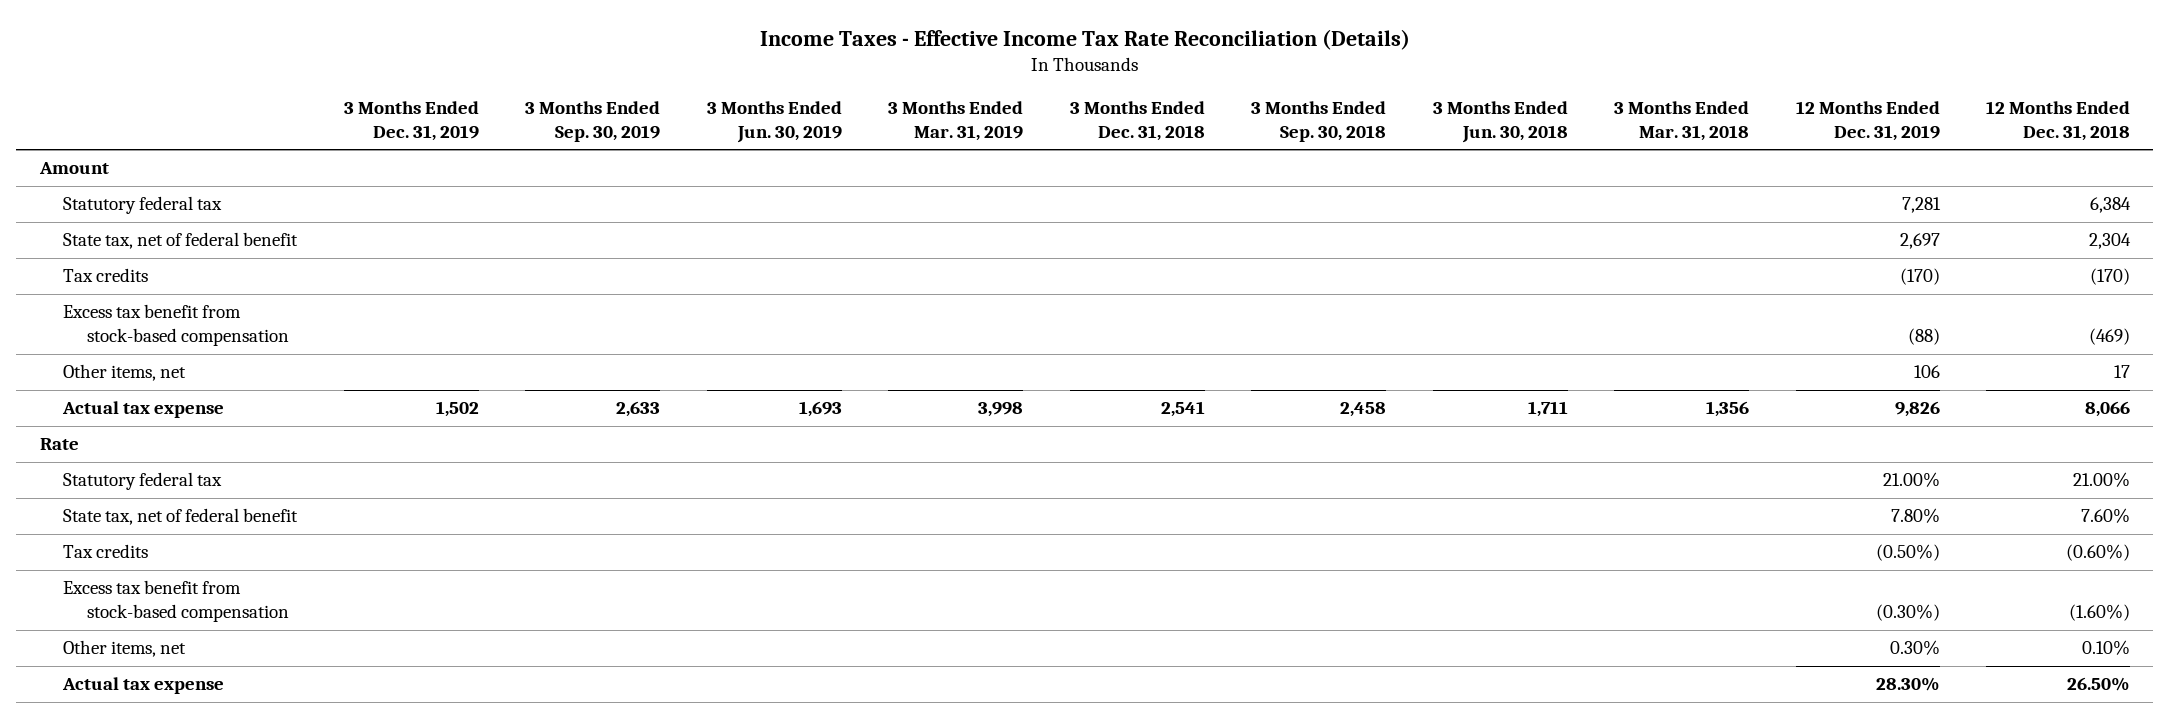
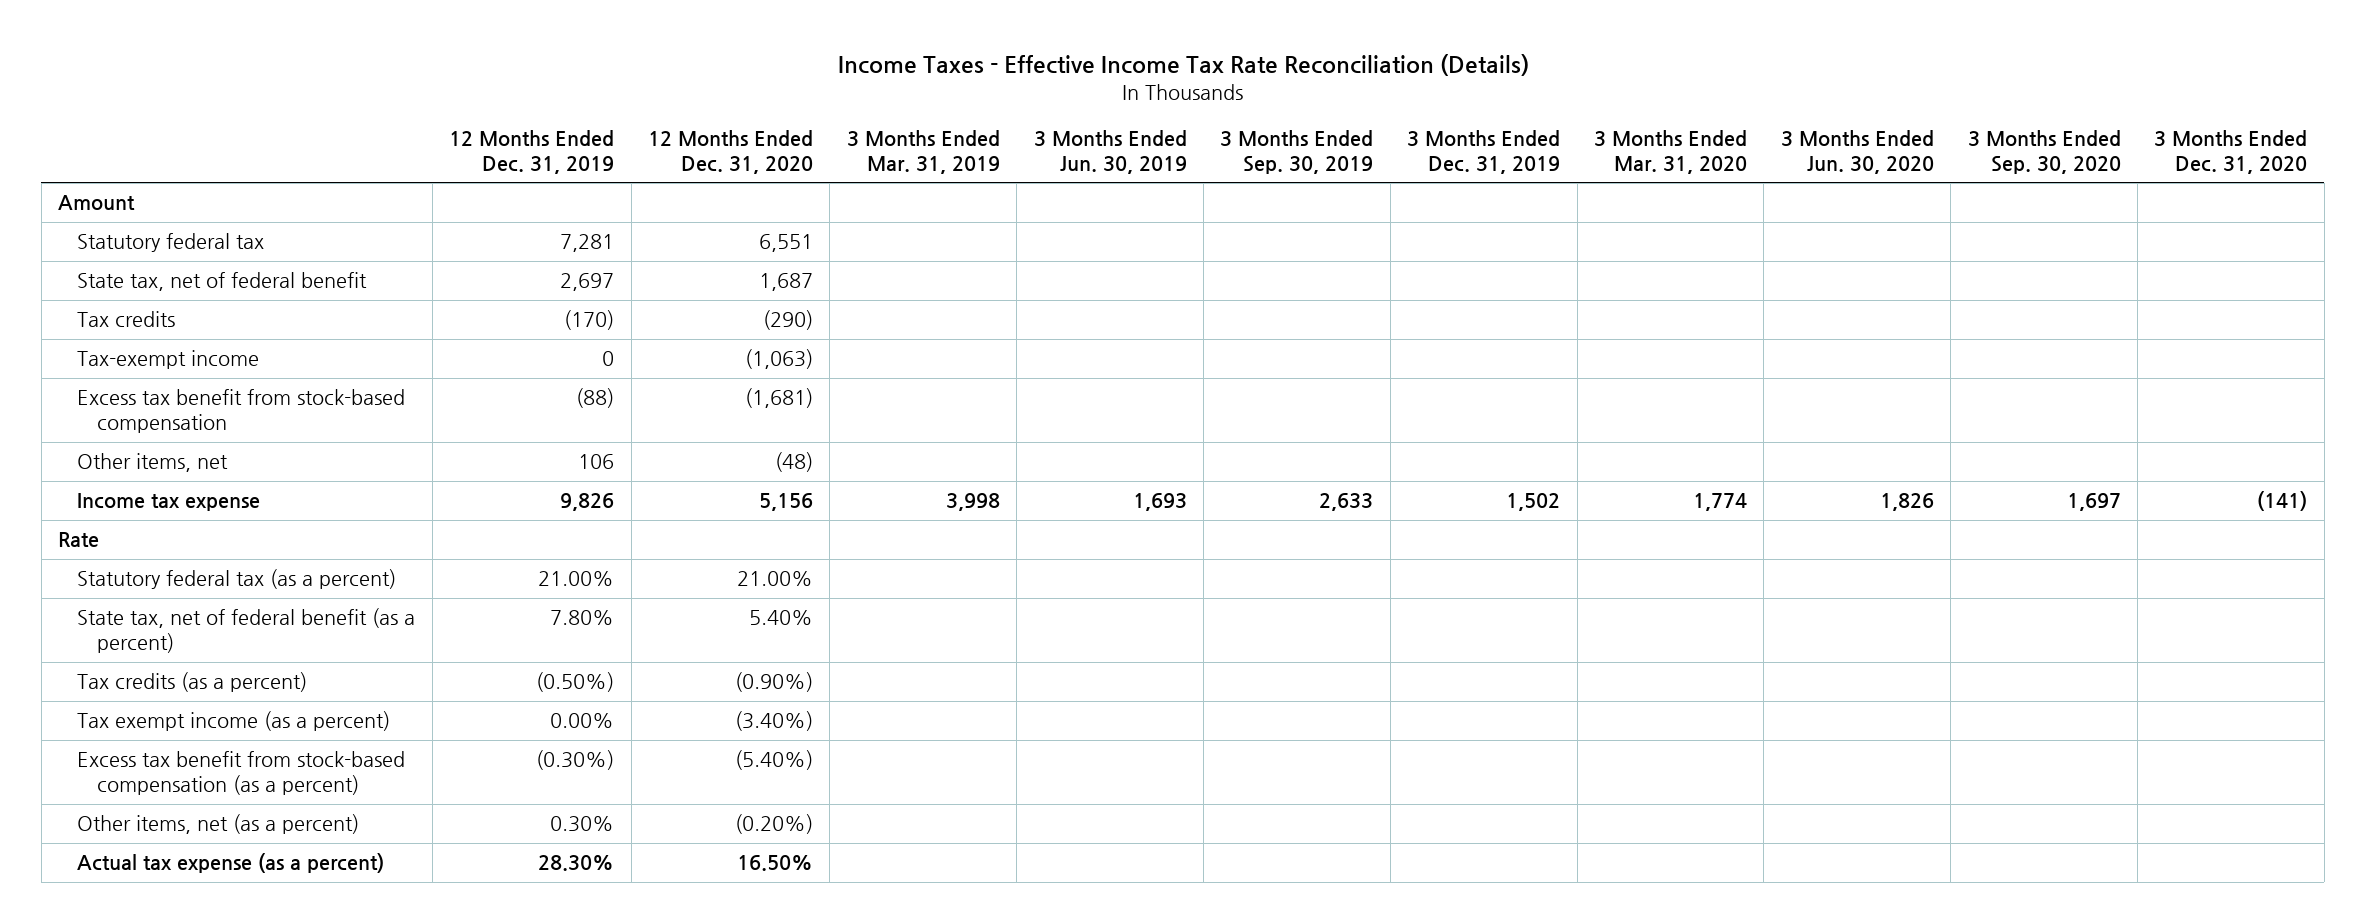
[1069,101,1205,141] 3 Months Ended Dec. 31, 2018 -> none
[1251,101,1387,142] 3 Months Ended Sep. 30, 2018 -> none
[1432,101,1568,143] 3 Months Ended Jun. 30, 2018 -> none
[1614,101,1750,141] 3 Months Ended Mar. 31, 2018 -> none
[1985,101,2130,141] 12 Months Ended Dec. 31, 2018 -> none
none -> [648,129,814,174] 12 Months Ended Dec. 31, 2020
none -> [1594,129,1748,174] 3 Months Ended Mar. 31, 2020
none -> [1780,129,1934,174] 3 Months Ended Jun. 30, 2020
none -> [1967,129,2121,174] 3 Months Ended Sep. 30, 2020
none -> [2154,129,2308,174] 3 Months Ended Dec. 31, 2020
none -> [77,350,260,370] Tax-exempt income
[62,401,225,419] Actual tax expense -> [77,493,261,512] Income tax expense
[63,472,223,491] Statutory federal tax -> [77,569,397,590] Statutory federal tax (as a percent)
[63,508,299,526] State tax, net of federal benefit -> [77,608,416,654] State tax, net of federal benefit (as a percent)
[63,544,149,559] Tax credits -> [77,672,308,693] Tax credits (as a percent)
none -> [77,711,391,732] Tax exempt income (as a percent)
[63,580,289,623] Excess tax benefit from stock-based compensation -> [77,751,406,796] Excess tax benefit from stock-based compensation (as a percent)
[63,640,187,658] Other items, net -> [77,814,360,835] Other items, net (as a percent)
[62,677,225,695] Actual tax expense -> [77,853,385,874] Actual tax expense (as a percent)

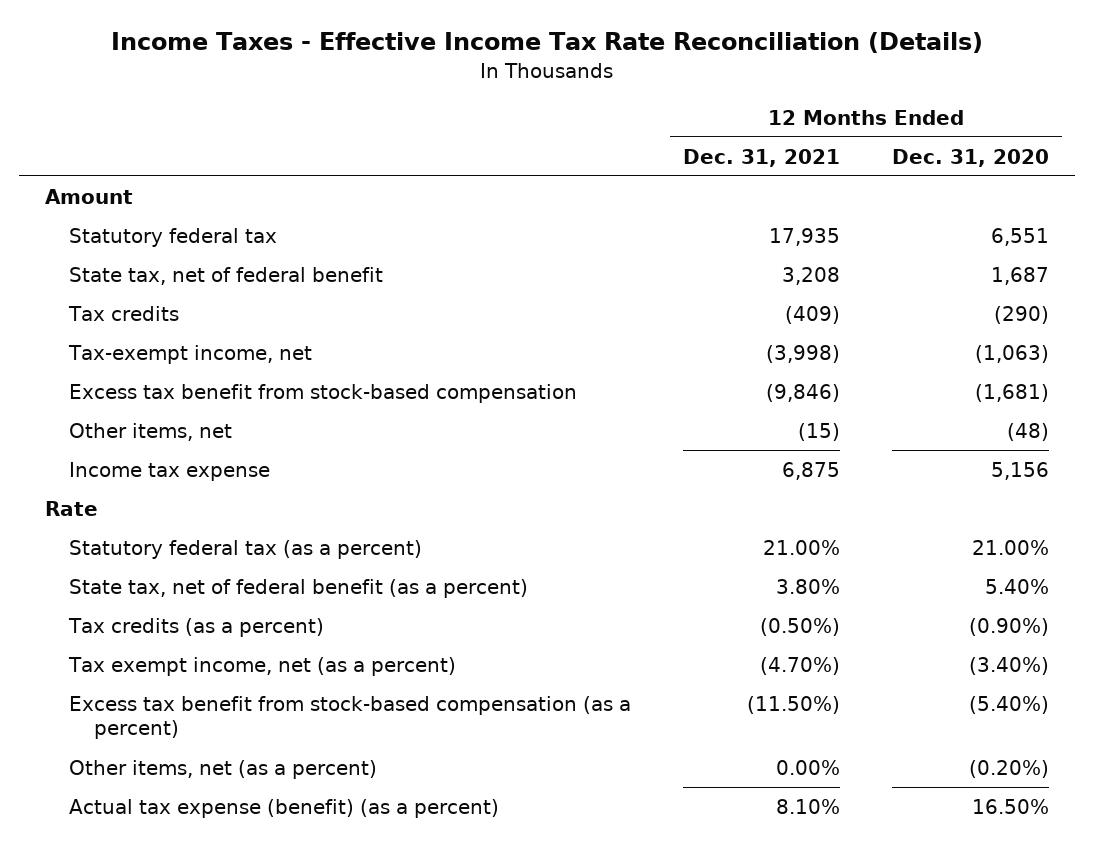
[449,129,615,174] 12 Months Ended Dec. 31, 2019 -> none
[846,129,1000,174] 3 Months Ended Mar. 31, 2019 -> none
[1033,129,1187,174] 3 Months Ended Jun. 30, 2019 -> none
[1220,129,1374,174] 3 Months Ended Sep. 30, 2019 -> none
[1407,129,1561,174] 3 Months Ended Dec. 31, 2019 -> none
[1594,129,1748,174] 3 Months Ended Mar. 31, 2020 -> none
[1780,129,1934,174] 3 Months Ended Jun. 30, 2020 -> none
[1967,129,2121,174] 3 Months Ended Sep. 30, 2020 -> none
[2154,129,2308,174] 3 Months Ended Dec. 31, 2020 -> none
none -> [683,148,841,167] Dec. 31, 2021
[77,350,260,370] Tax-exempt income -> [68,344,313,364] Tax-exempt income, net
[77,711,391,732] Tax exempt income (as a percent) -> [68,656,457,676] Tax exempt income, net (as a percent)
[77,853,385,874] Actual tax expense (as a percent) -> [69,798,500,818] Actual tax expense (benefit) (as a percent)

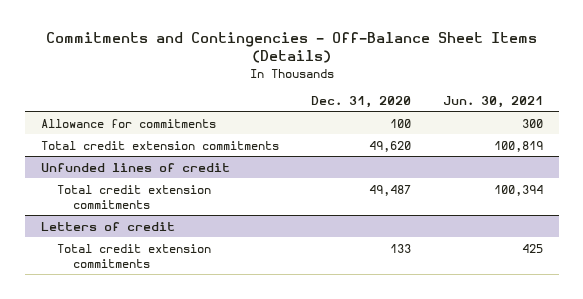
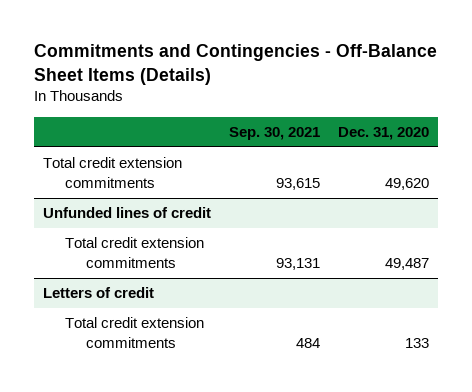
[442,95,543,108] Jun. 30, 2021 -> none
none -> [228,127,320,141] Sep. 30, 2021
[40,118,216,128] Allowance for commitments -> none

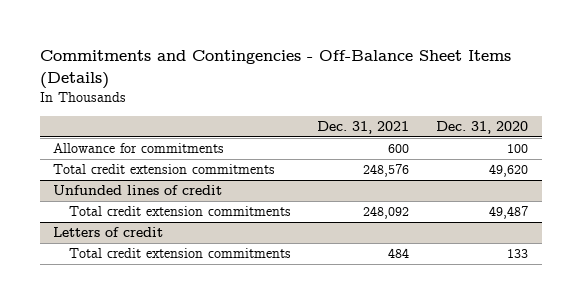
[228,127,320,141] Sep. 30, 2021 -> none
none -> [317,121,410,135] Dec. 31, 2021
none -> [52,143,224,154] Allowance for commitments

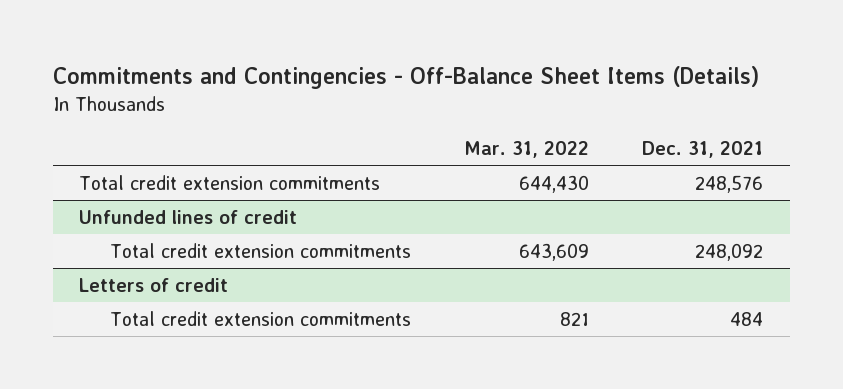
[436,121,529,135] Dec. 31, 2020 -> none
none -> [464,141,590,159] Mar. 31, 2022
[52,143,224,154] Allowance for commitments -> none

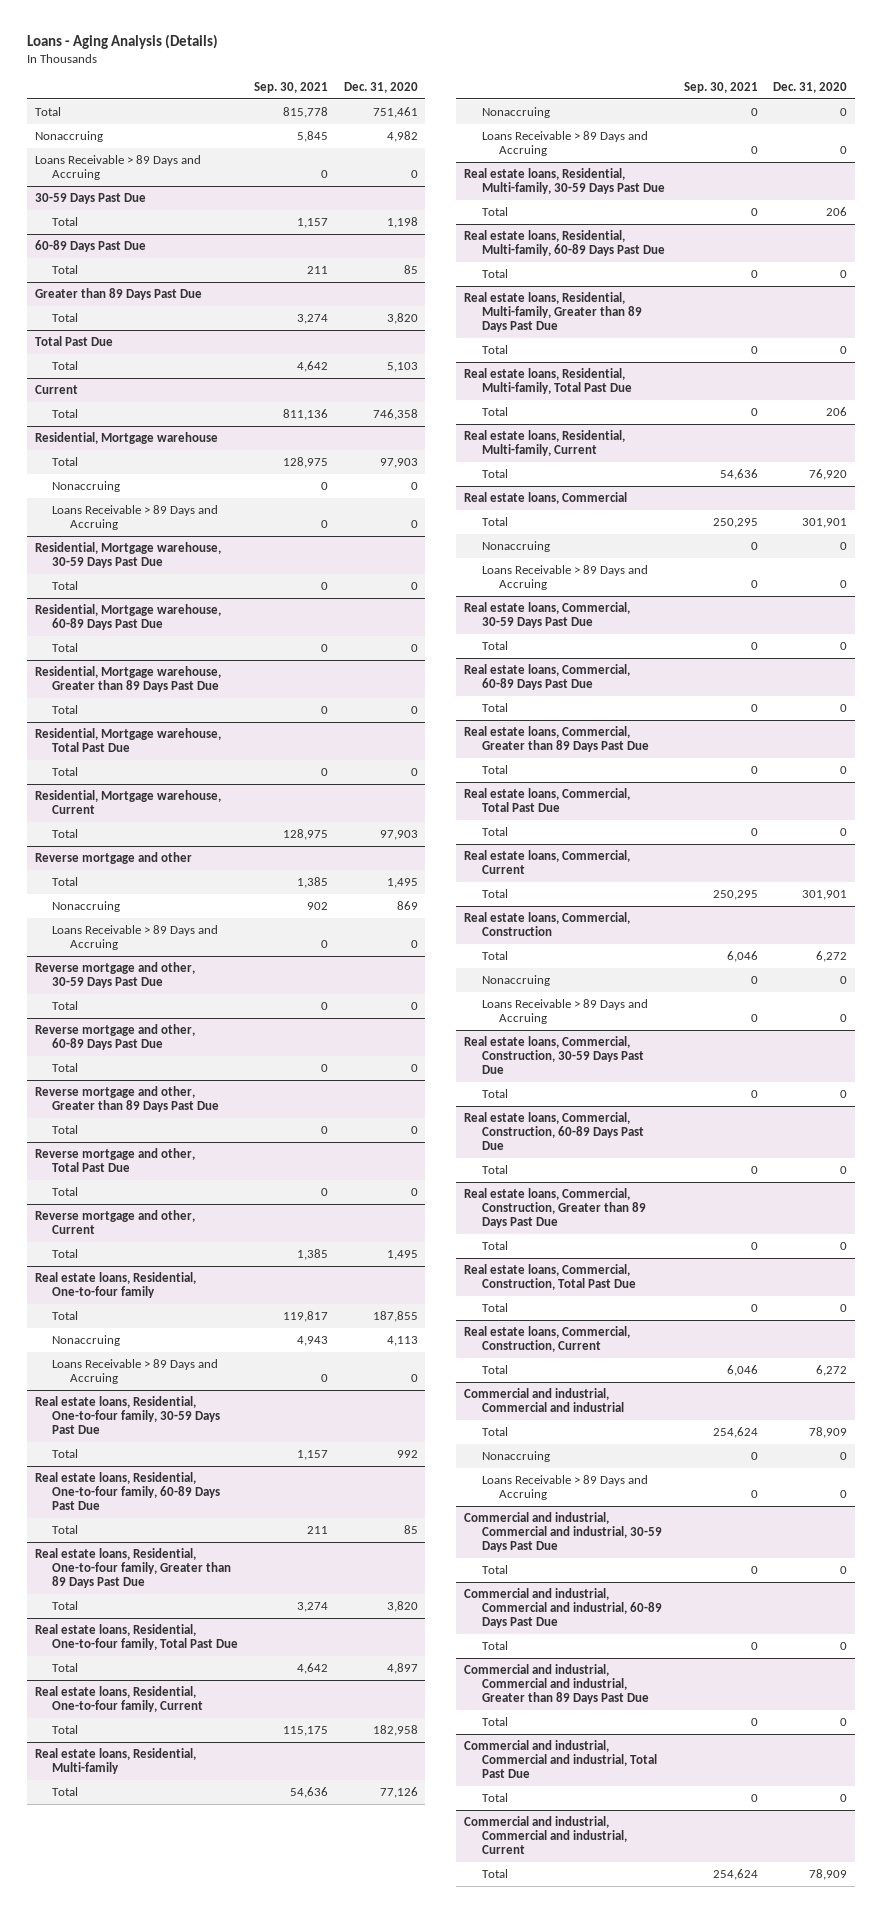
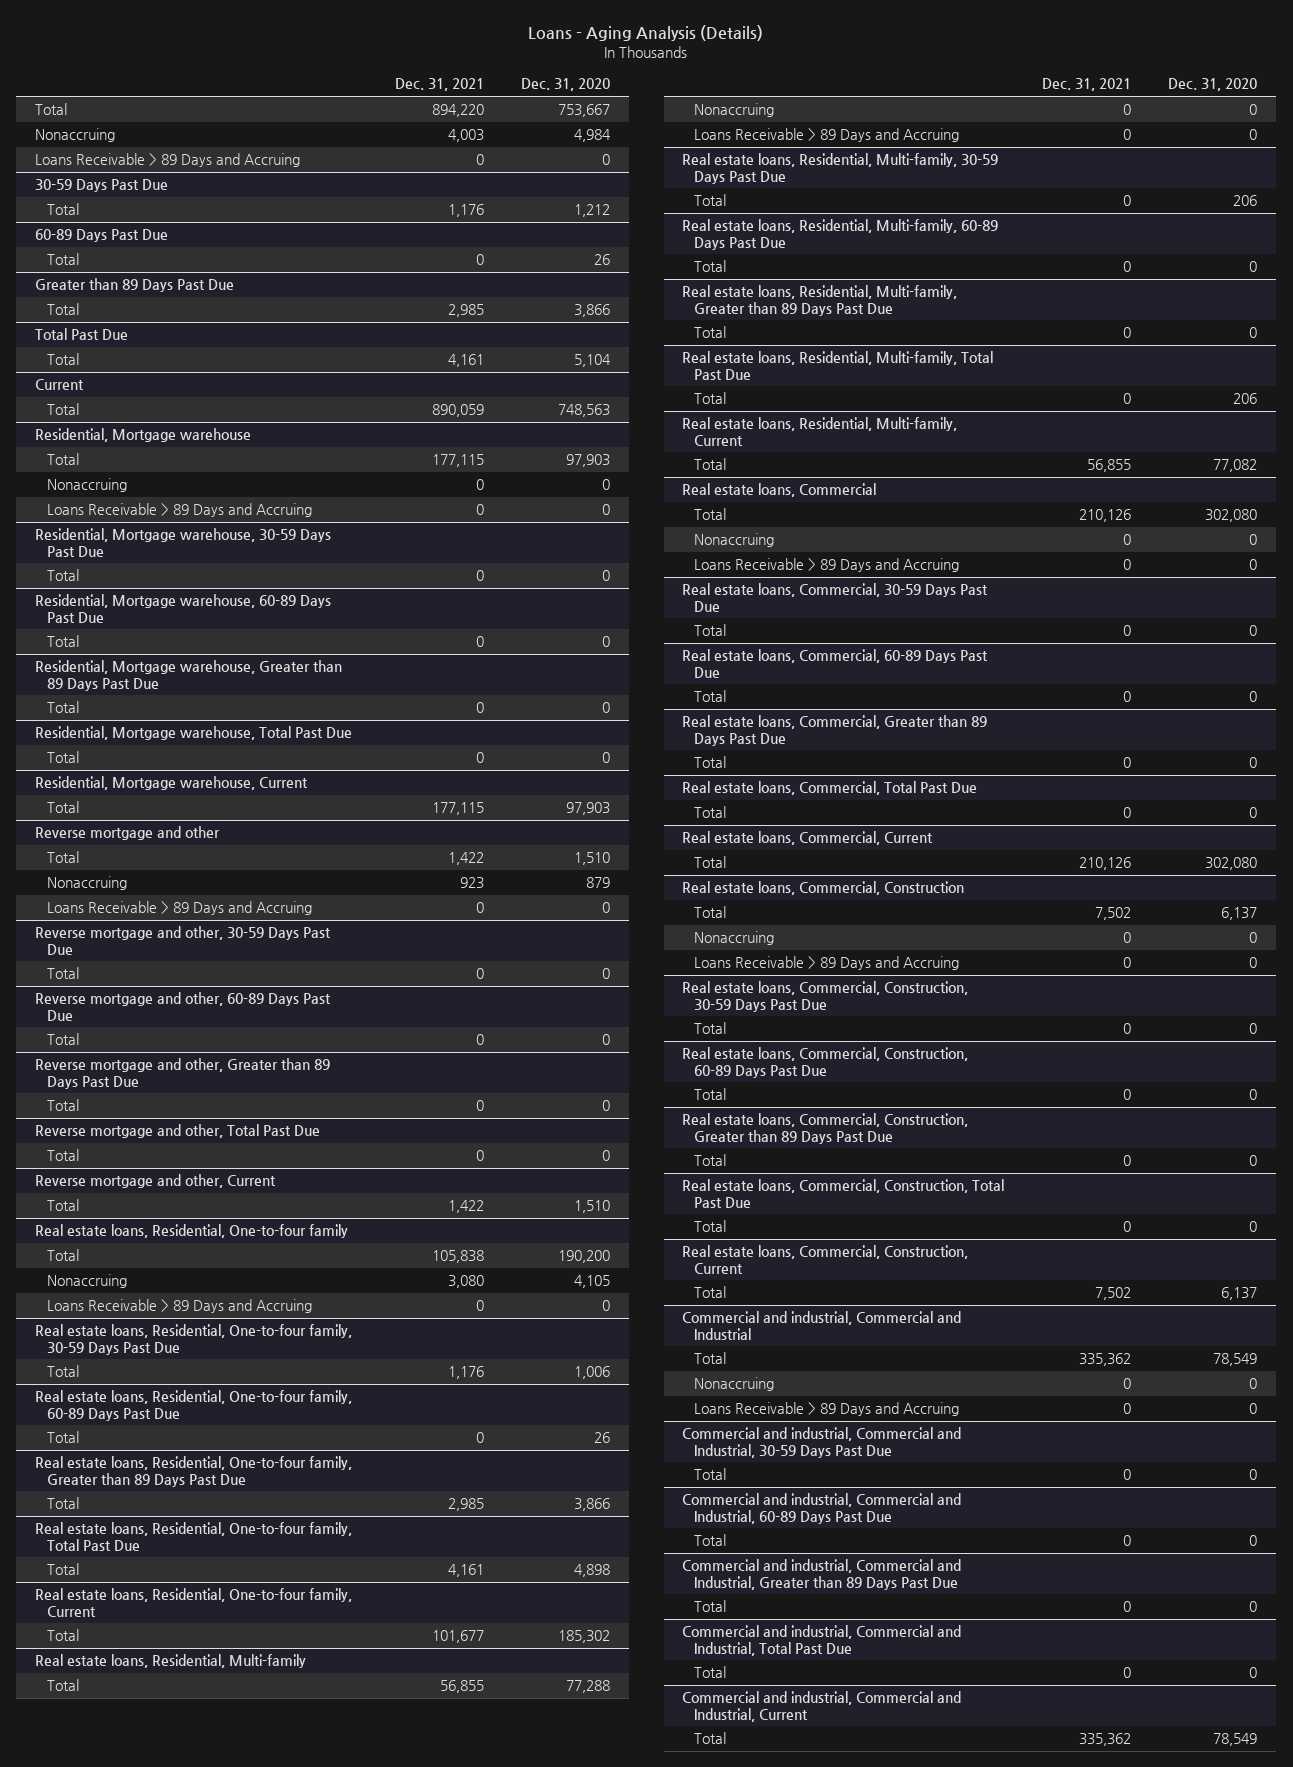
[253,82,328,94] Sep. 30, 2021 -> none
none -> [394,78,484,92] Dec. 31, 2021
[372,106,418,118] 751,461 -> [558,104,611,118] 753,667
[386,130,418,142] 4,982 -> [574,129,612,143] 4,984
[386,216,418,228] 1,198 -> [574,204,611,218] 1,212
[403,264,418,274] 85 -> [594,254,611,266] 26
[386,312,418,324] 3,820 -> [574,304,611,318] 3,866
[386,361,418,372] 5,103 -> [574,354,612,368] 5,104
[372,408,418,420] 746,358 -> [558,404,611,418] 748,563
[386,877,418,888] 1,495 -> [574,852,611,866] 1,510
[396,900,418,910] 869 -> [586,877,611,889] 879
[386,1249,418,1260] 1,495 -> [574,1200,611,1214] 1,510
[372,1310,418,1322] 187,855 -> [558,1250,611,1264] 190,200
[386,1335,418,1346] 4,113 -> [574,1275,611,1289] 4,105
[396,1449,418,1458] 992 -> [574,1366,611,1380] 1,006
[403,1524,418,1534] 85 -> [594,1432,611,1444] 26
[386,1600,418,1612] 3,820 -> [574,1498,611,1512] 3,866
[386,1662,418,1674] 4,897 -> [574,1564,611,1578] 4,898
[372,1724,418,1736] 182,958 -> [558,1630,611,1644] 185,302
[379,1786,418,1798] 77,126 -> [566,1680,611,1694] 77,288
[809,468,848,480] 76,920 -> [1213,459,1258,473] 77,082
[802,517,848,528] 301,901 -> [1205,509,1258,523] 302,080
[802,889,848,900] 301,901 -> [1205,857,1258,871] 302,080
[816,950,848,962] 6,272 -> [1221,907,1258,921] 6,137
[816,1364,848,1376] 6,272 -> [1221,1287,1258,1301] 6,137
[464,1387,624,1413] Commercial and industrial, Commercial and industrial -> [682,1311,962,1340] Commercial and industrial, Commercial and Industrial
[809,1426,848,1438] 78,909 -> [1213,1353,1258,1367] 78,549
[464,1511,662,1553] Commercial and industrial, Commercial and industrial, 30-59 Days Past Due -> [682,1427,962,1458] Commercial and industrial, Commercial and Industrial, 30-59 Days Past Due
[464,1587,662,1629] Commercial and industrial, Commercial and industrial, 60-89 Days Past Due -> [682,1493,962,1524] Commercial and industrial, Commercial and Industrial, 60-89 Days Past Due
[464,1663,649,1705] Commercial and industrial, Commercial and industrial, Greater than 89 Days Past Due -> [682,1559,962,1590] Commercial and industrial, Commercial and Industrial, Greater than 89 Days Past Due
[464,1739,657,1779] Commercial and industrial, Commercial and industrial, Total Past Due -> [682,1625,962,1656] Commercial and industrial, Commercial and Industrial, Total Past Due
[464,1815,627,1855] Commercial and industrial, Commercial and industrial, Current -> [682,1691,962,1722] Commercial and industrial, Commercial and Industrial, Current
[809,1868,848,1880] 78,909 -> [1213,1733,1258,1747] 78,549

